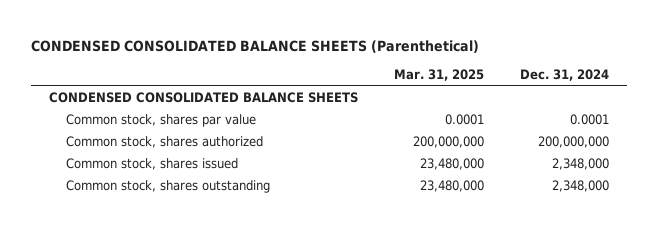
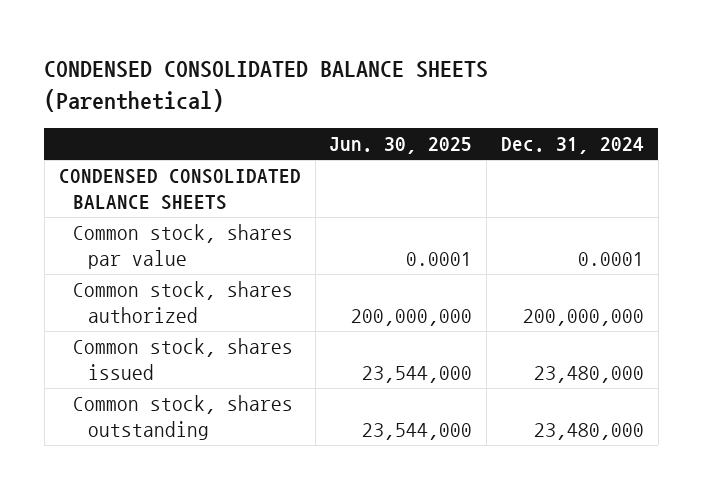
[394,68,485,81] Mar. 31, 2025 -> none
none -> [329,137,473,155] Jun. 30, 2025
[552,157,610,170] 2,348,000 -> [534,365,645,383] 23,480,000
[552,179,610,192] 2,348,000 -> [534,422,645,440] 23,480,000

